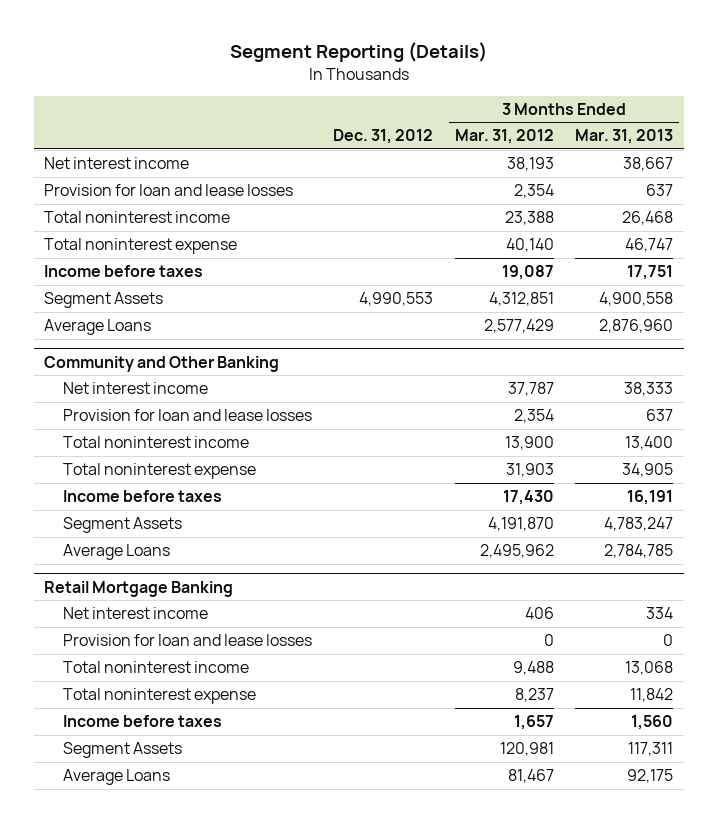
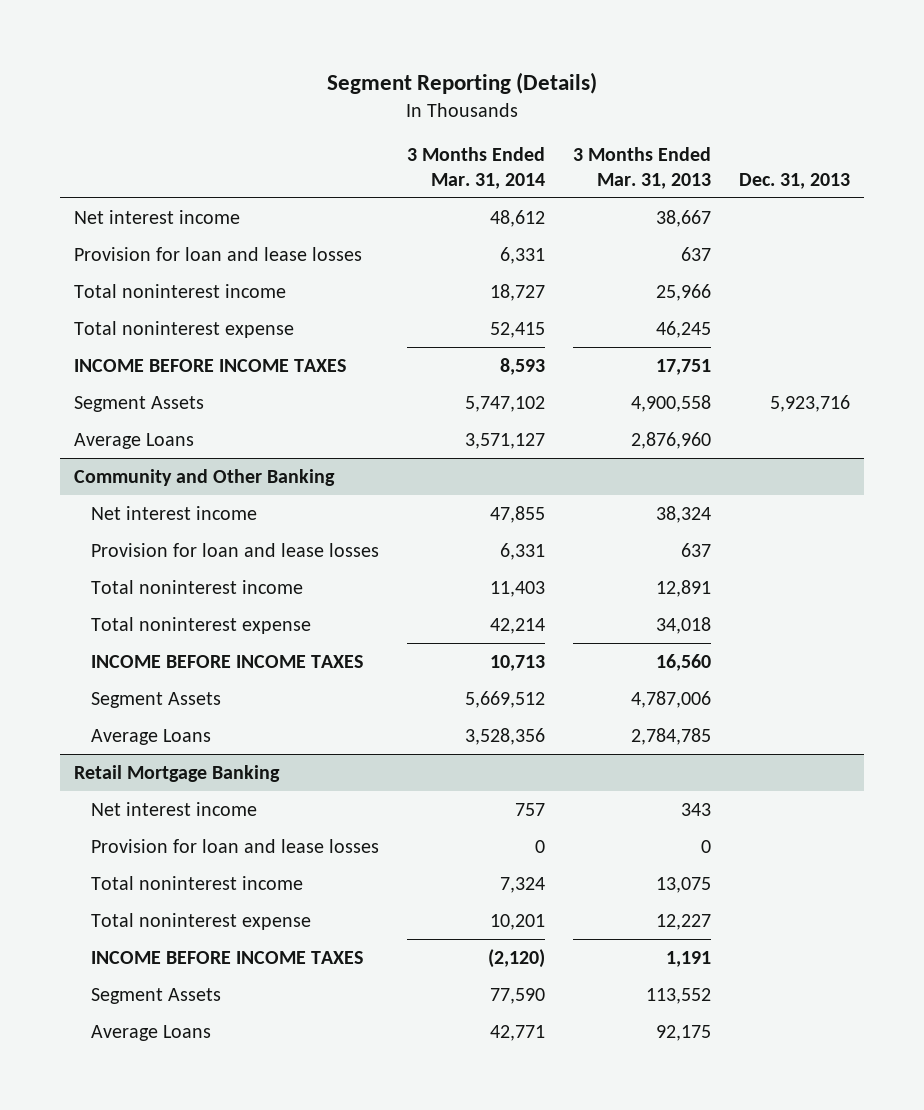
[333,129,434,145] Dec. 31, 2012 -> none
[454,129,554,145] Mar. 31, 2012 -> none
none -> [406,146,545,189] 3 Months Ended Mar. 31, 2014
none -> [739,172,851,189] Dec. 31, 2013
[622,211,674,226] 26,468 -> [656,283,712,301] 25,966
[625,238,674,253] 46,747 -> [656,320,712,338] 46,245
[44,265,204,278] Income before taxes -> [74,358,347,372] INCOME BEFORE INCOME TAXES
[624,382,674,397] 38,333 -> [656,505,712,523] 38,324
[625,436,674,451] 13,400 -> [656,579,712,597] 12,891
[622,463,674,478] 34,905 -> [656,616,712,634] 34,018
[62,490,222,503] Income before taxes -> [90,654,363,668] INCOME BEFORE INCOME TAXES
[627,490,674,506] 16,191 -> [656,653,712,671] 16,560
[604,517,674,532] 4,783,247 -> [631,690,712,708] 4,787,006
[646,607,674,620] 334 -> [681,802,712,816] 343
[625,661,674,676] 13,068 -> [656,876,712,893] 13,075
[630,688,674,703] 11,842 -> [656,913,712,930] 12,227
[62,715,222,728] Income before taxes -> [90,950,363,964] INCOME BEFORE INCOME TAXES
[631,715,674,731] 1,560 -> [666,950,712,967] 1,191
[628,742,674,757] 117,311 -> [646,987,712,1004] 113,552

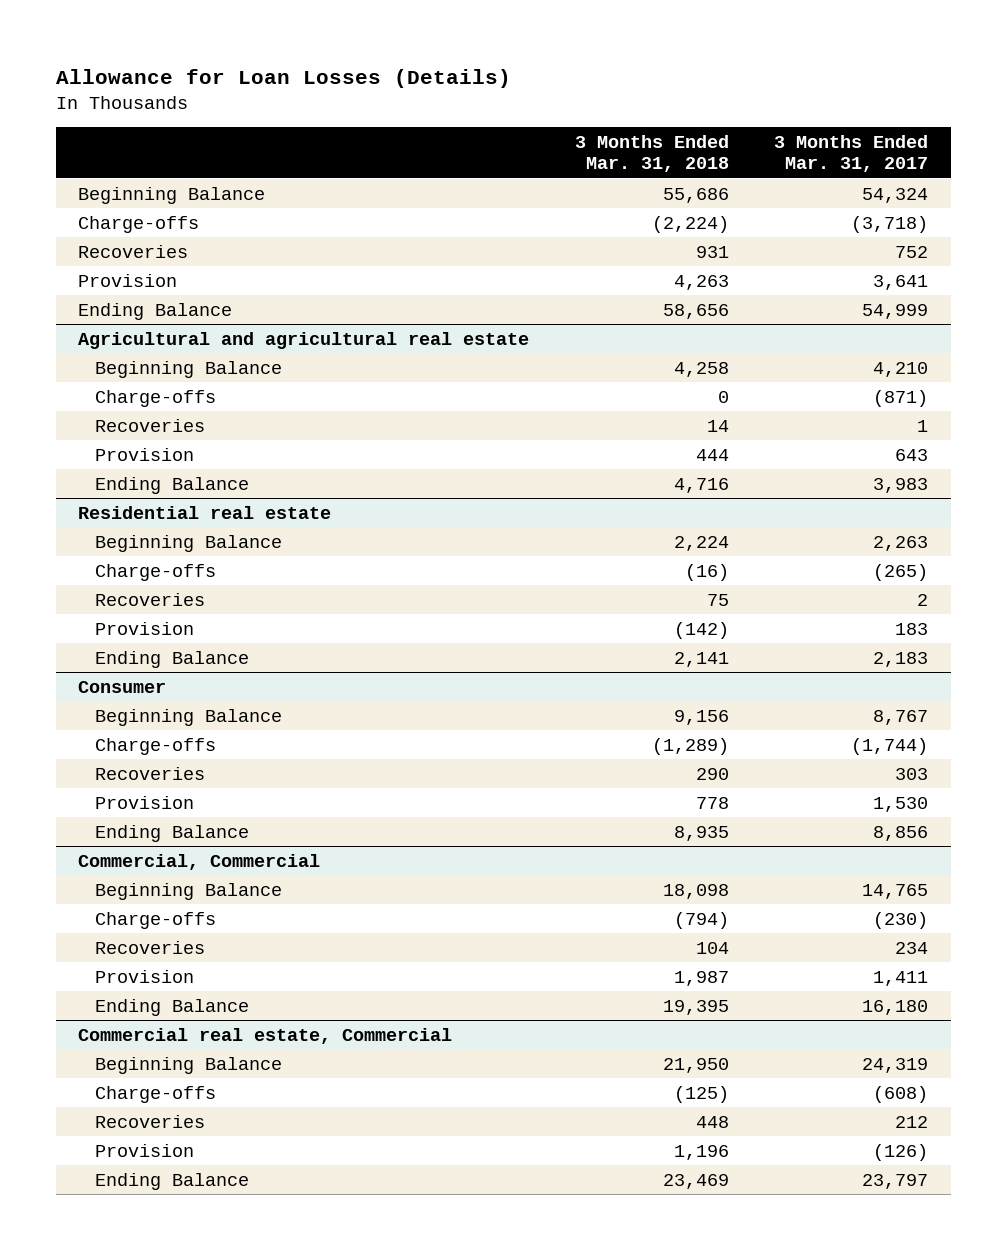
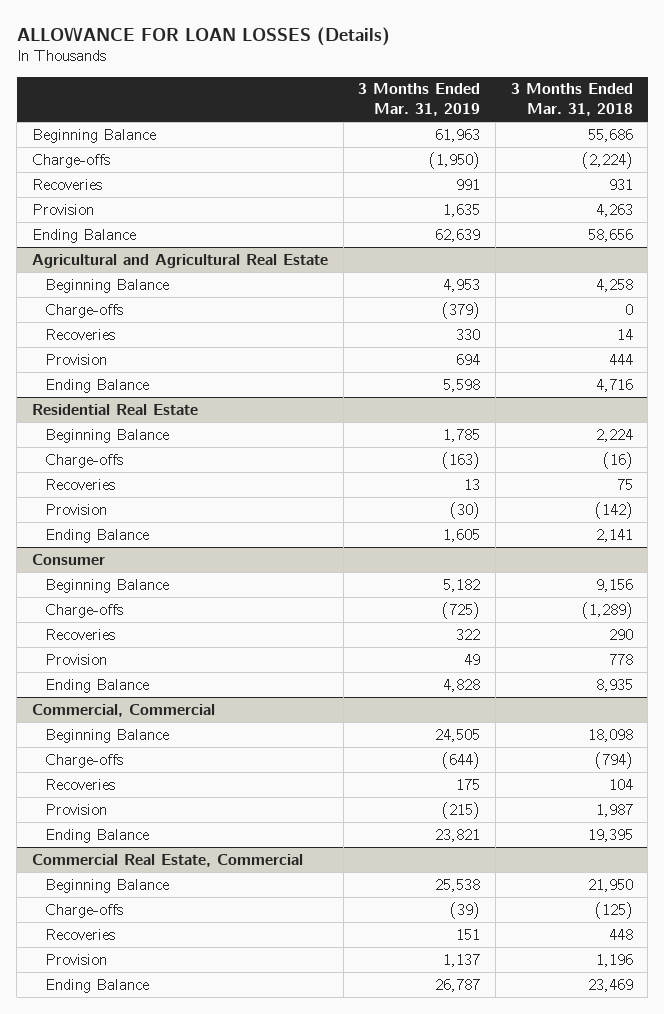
[55,69,511,89] Allowance for Loan Losses (Details) -> [16,25,390,46] ALLOWANCE FOR LOAN LOSSES (Details)
[773,135,928,173] 3 Months Ended Mar. 31, 2017 -> none
none -> [358,83,481,117] 3 Months Ended Mar. 31, 2019
[78,331,530,349] Agricultural and agricultural real estate -> [31,253,328,268] Agricultural and Agricultural Real Estate
[78,505,332,519] Residential real estate -> [31,403,198,415] Residential Real Estate
[78,1027,453,1044] Commercial real estate, Commercial -> [31,853,303,867] Commercial Real Estate, Commercial

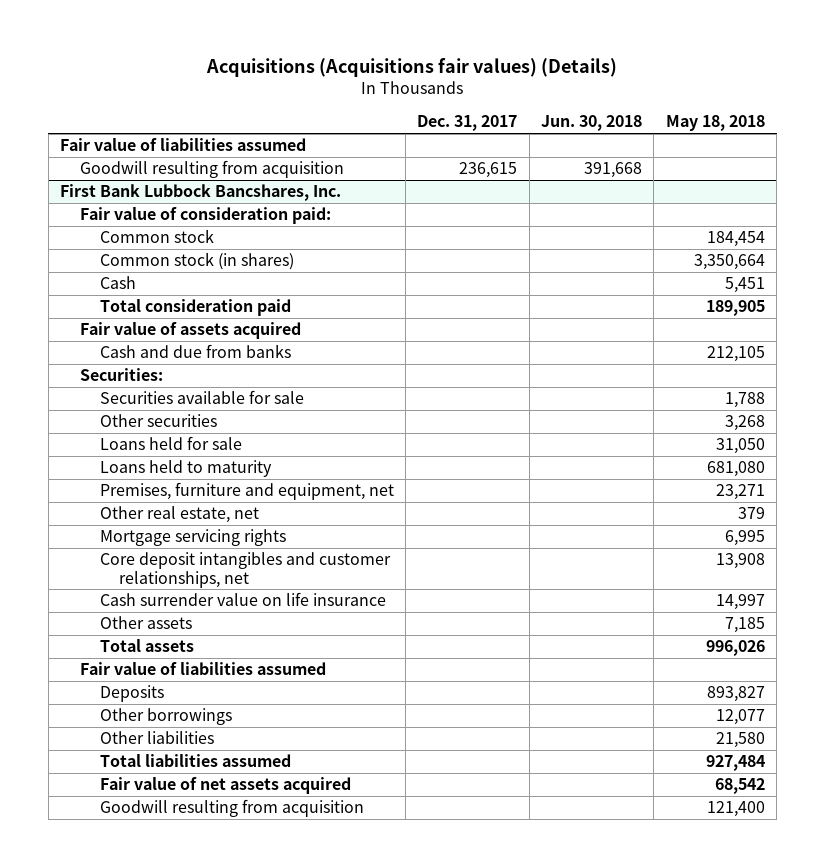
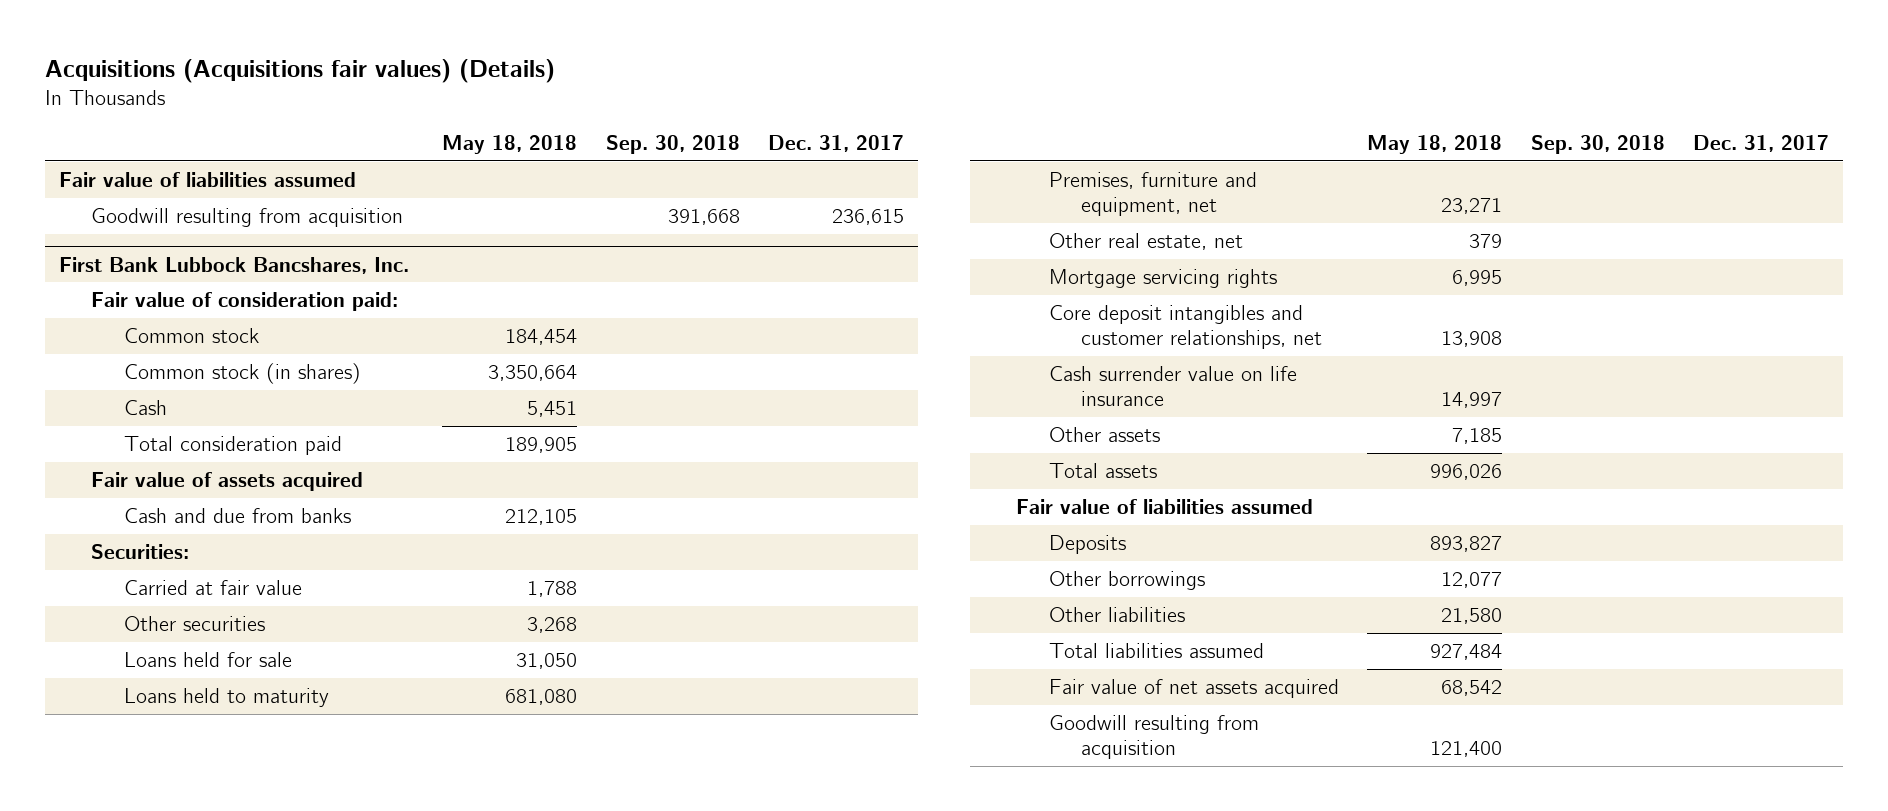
[541,115,643,132] Jun. 30, 2018 -> none
none -> [605,135,740,155] Sep. 30, 2018
[99,390,304,405] Securities available for sale -> [123,580,302,596] Carried at fair value

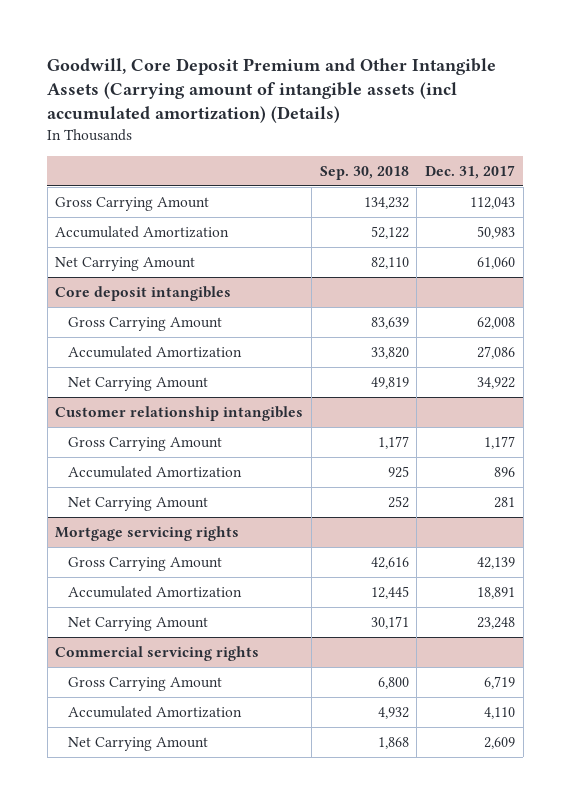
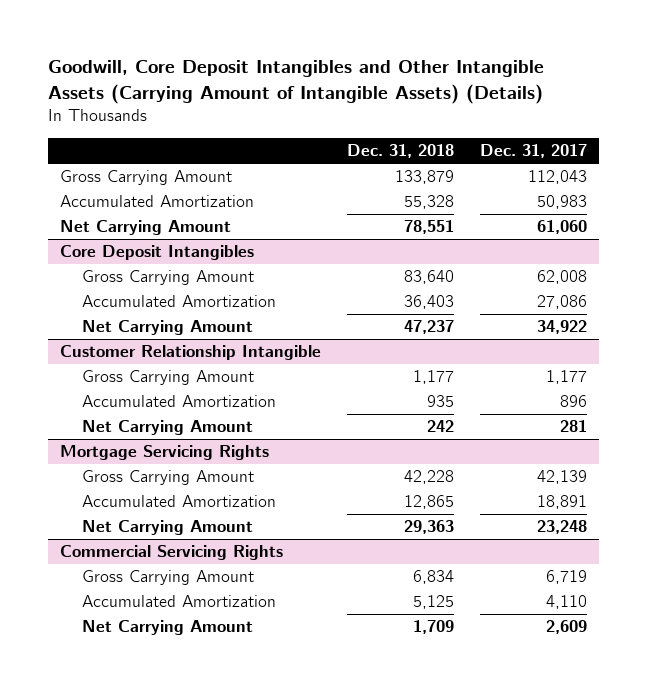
[47,58,497,124] Goodwill, Core Deposit Premium and Other Intangible Assets (Carrying amount of intangible assets (incl accumulated amortization) (Details) -> [47,60,544,105] Goodwill, Core Deposit Intangibles and Other Intangible Assets (Carrying Amount of Intangible Assets) (Details)
[319,165,409,180] Sep. 30, 2018 -> none
none -> [346,144,454,159] Dec. 31, 2018
[55,286,232,302] Core deposit intangibles -> [60,245,255,261] Core Deposit Intangibles
[55,406,304,422] Customer relationship intangibles -> [60,345,322,361] Customer Relationship Intangible
[55,526,240,542] Mortgage servicing rights -> [60,445,270,461] Mortgage Servicing Rights
[55,646,260,662] Commercial servicing rights -> [60,545,284,561] Commercial Servicing Rights

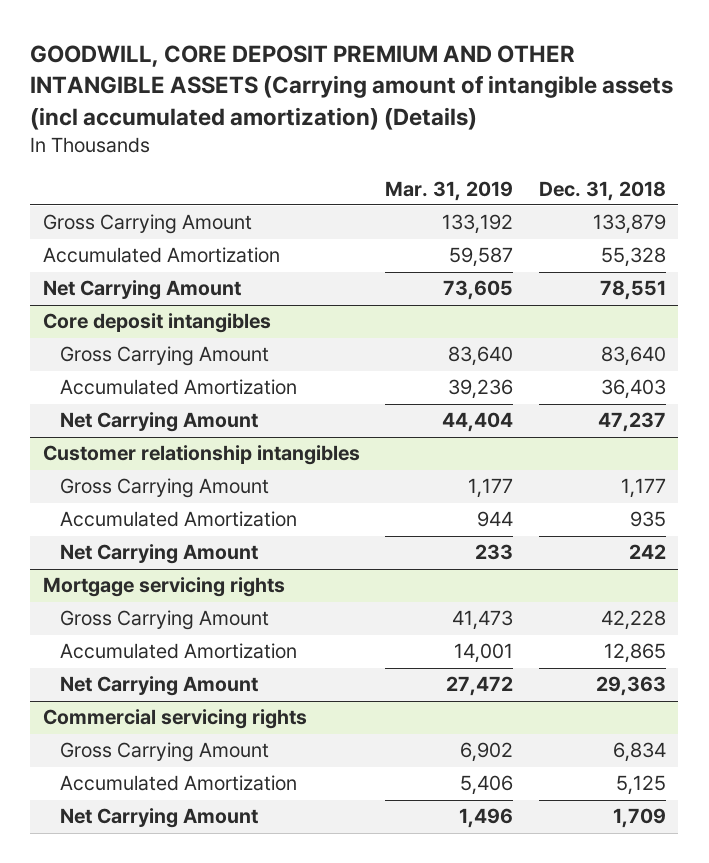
[47,60,544,105] Goodwill, Core Deposit Intangibles and Other Intangible Assets (Carrying Amount of Intangible Assets) (Details) -> [30,44,674,130] GOODWILL, CORE DEPOSIT PREMIUM AND OTHER INTANGIBLE ASSETS (Carrying amount of intangible assets (incl accumulated amortization) (Details)
[479,144,587,159] Dec. 31, 2017 -> none
none -> [385,180,514,201] Mar. 31, 2019
[60,245,255,261] Core Deposit Intangibles -> [43,313,272,334] Core deposit intangibles
[60,345,322,361] Customer Relationship Intangible -> [43,445,361,466] Customer relationship intangibles
[60,445,270,461] Mortgage Servicing Rights -> [43,577,286,598] Mortgage servicing rights
[60,545,284,561] Commercial Servicing Rights -> [43,709,308,730] Commercial servicing rights

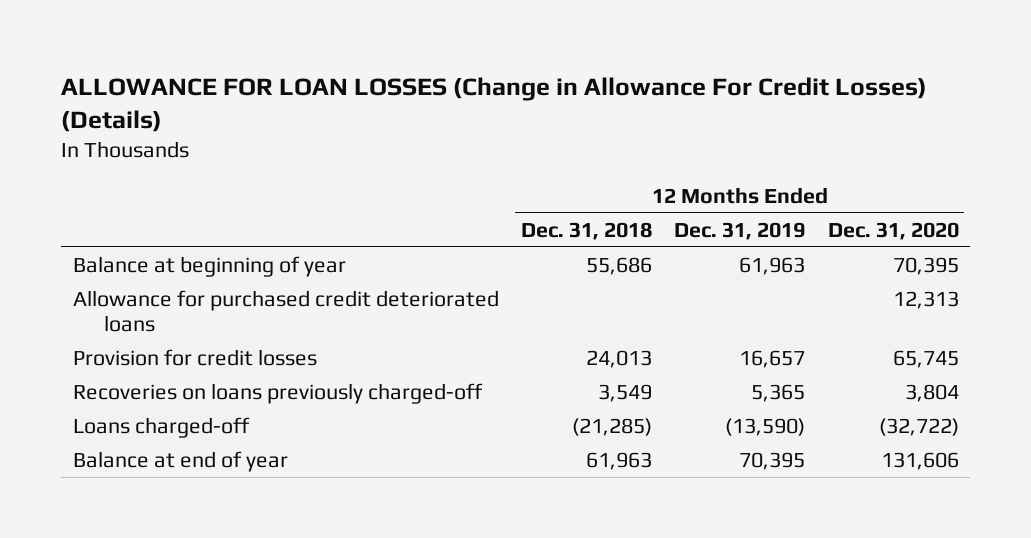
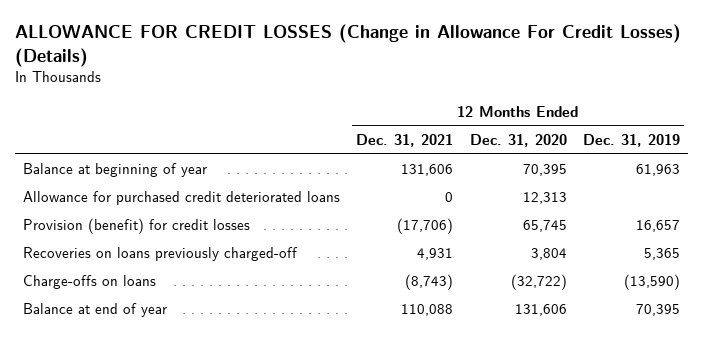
[61,76,928,133] ALLOWANCE FOR LOAN LOSSES (Change in Allowance For Credit Losses) (Details) -> [14,24,681,67] ALLOWANCE FOR CREDIT LOSSES (Change in Allowance For Credit Losses) (Details)
[520,221,652,240] Dec. 31, 2018 -> none
none -> [356,134,454,148] Dec. 31, 2021
[72,349,317,367] Provision for credit losses -> [22,218,250,235] Provision (benefit) for credit losses
[72,417,250,439] Loans charged-off -> [22,275,156,290] Charge-offs on loans

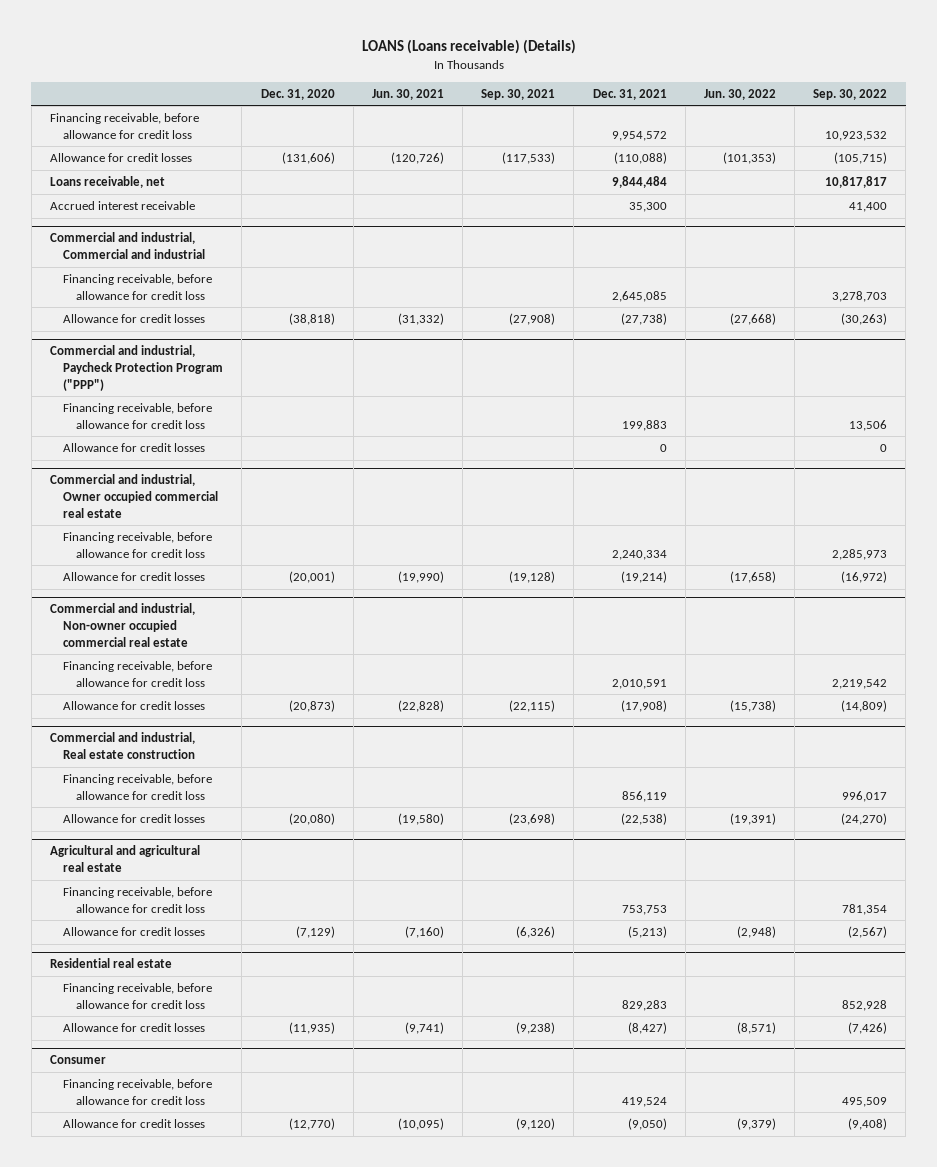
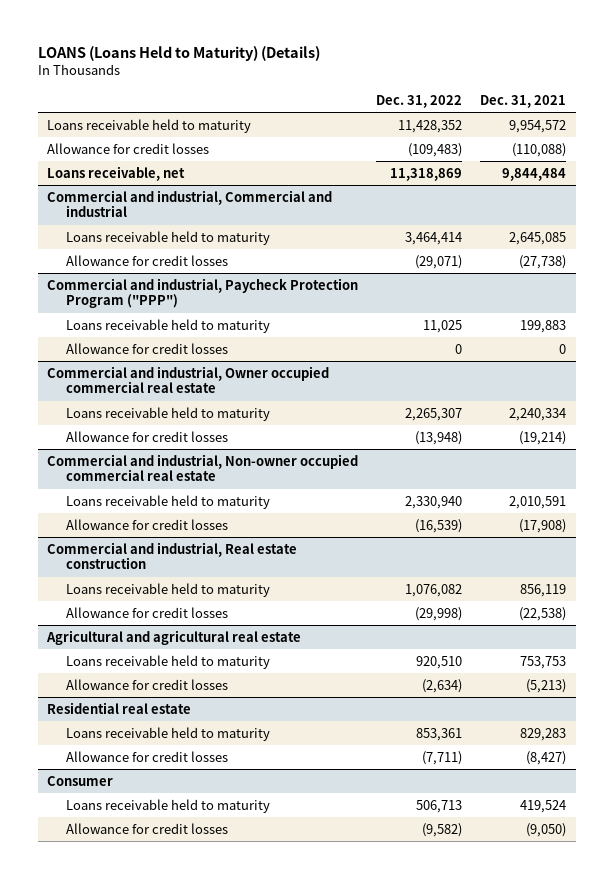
[361,39,576,55] LOANS (Loans receivable) (Details) -> [37,45,320,61] LOANS (Loans Held to Maturity) (Details)
[260,88,335,100] Dec. 31, 2020 -> none
[371,88,444,100] Jun. 30, 2021 -> none
[481,88,556,100] Sep. 30, 2021 -> none
[703,88,776,100] Jun. 30, 2022 -> none
[813,88,888,100] Sep. 30, 2022 -> none
none -> [376,94,463,108] Dec. 31, 2022
[50,112,200,139] Financing receivable, before allowance for credit loss -> [46,118,251,133] Loans receivable held to maturity
[50,200,196,210] Accrued interest receivable -> none
[63,273,213,300] Financing receivable, before allowance for credit loss -> [66,230,271,245] Loans receivable held to maturity
[63,402,213,429] Financing receivable, before allowance for credit loss -> [66,318,271,333] Loans receivable held to maturity
[63,531,213,558] Financing receivable, before allowance for credit loss -> [66,406,271,421] Loans receivable held to maturity
[63,660,213,687] Financing receivable, before allowance for credit loss -> [66,494,271,509] Loans receivable held to maturity
[63,773,213,800] Financing receivable, before allowance for credit loss -> [66,582,271,597] Loans receivable held to maturity
[63,886,213,913] Financing receivable, before allowance for credit loss -> [66,654,271,669] Loans receivable held to maturity
[63,982,213,1009] Financing receivable, before allowance for credit loss -> [66,726,271,741] Loans receivable held to maturity
[63,1078,213,1105] Financing receivable, before allowance for credit loss -> [66,798,271,813] Loans receivable held to maturity

